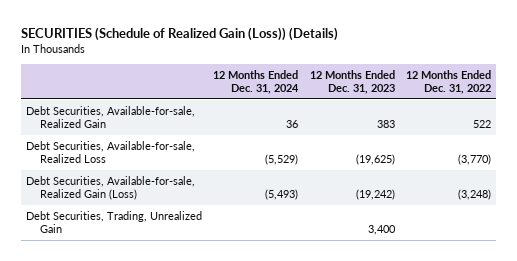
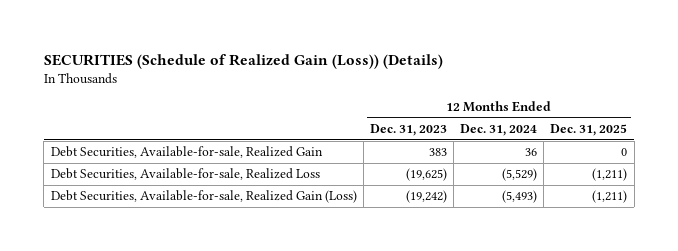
[405,69,491,95] 12 Months Ended Dec. 31, 2022 -> none
none -> [550,124,628,137] Dec. 31, 2025
[26,210,203,234] Debt Securities, Trading, Unrealized Gain -> none

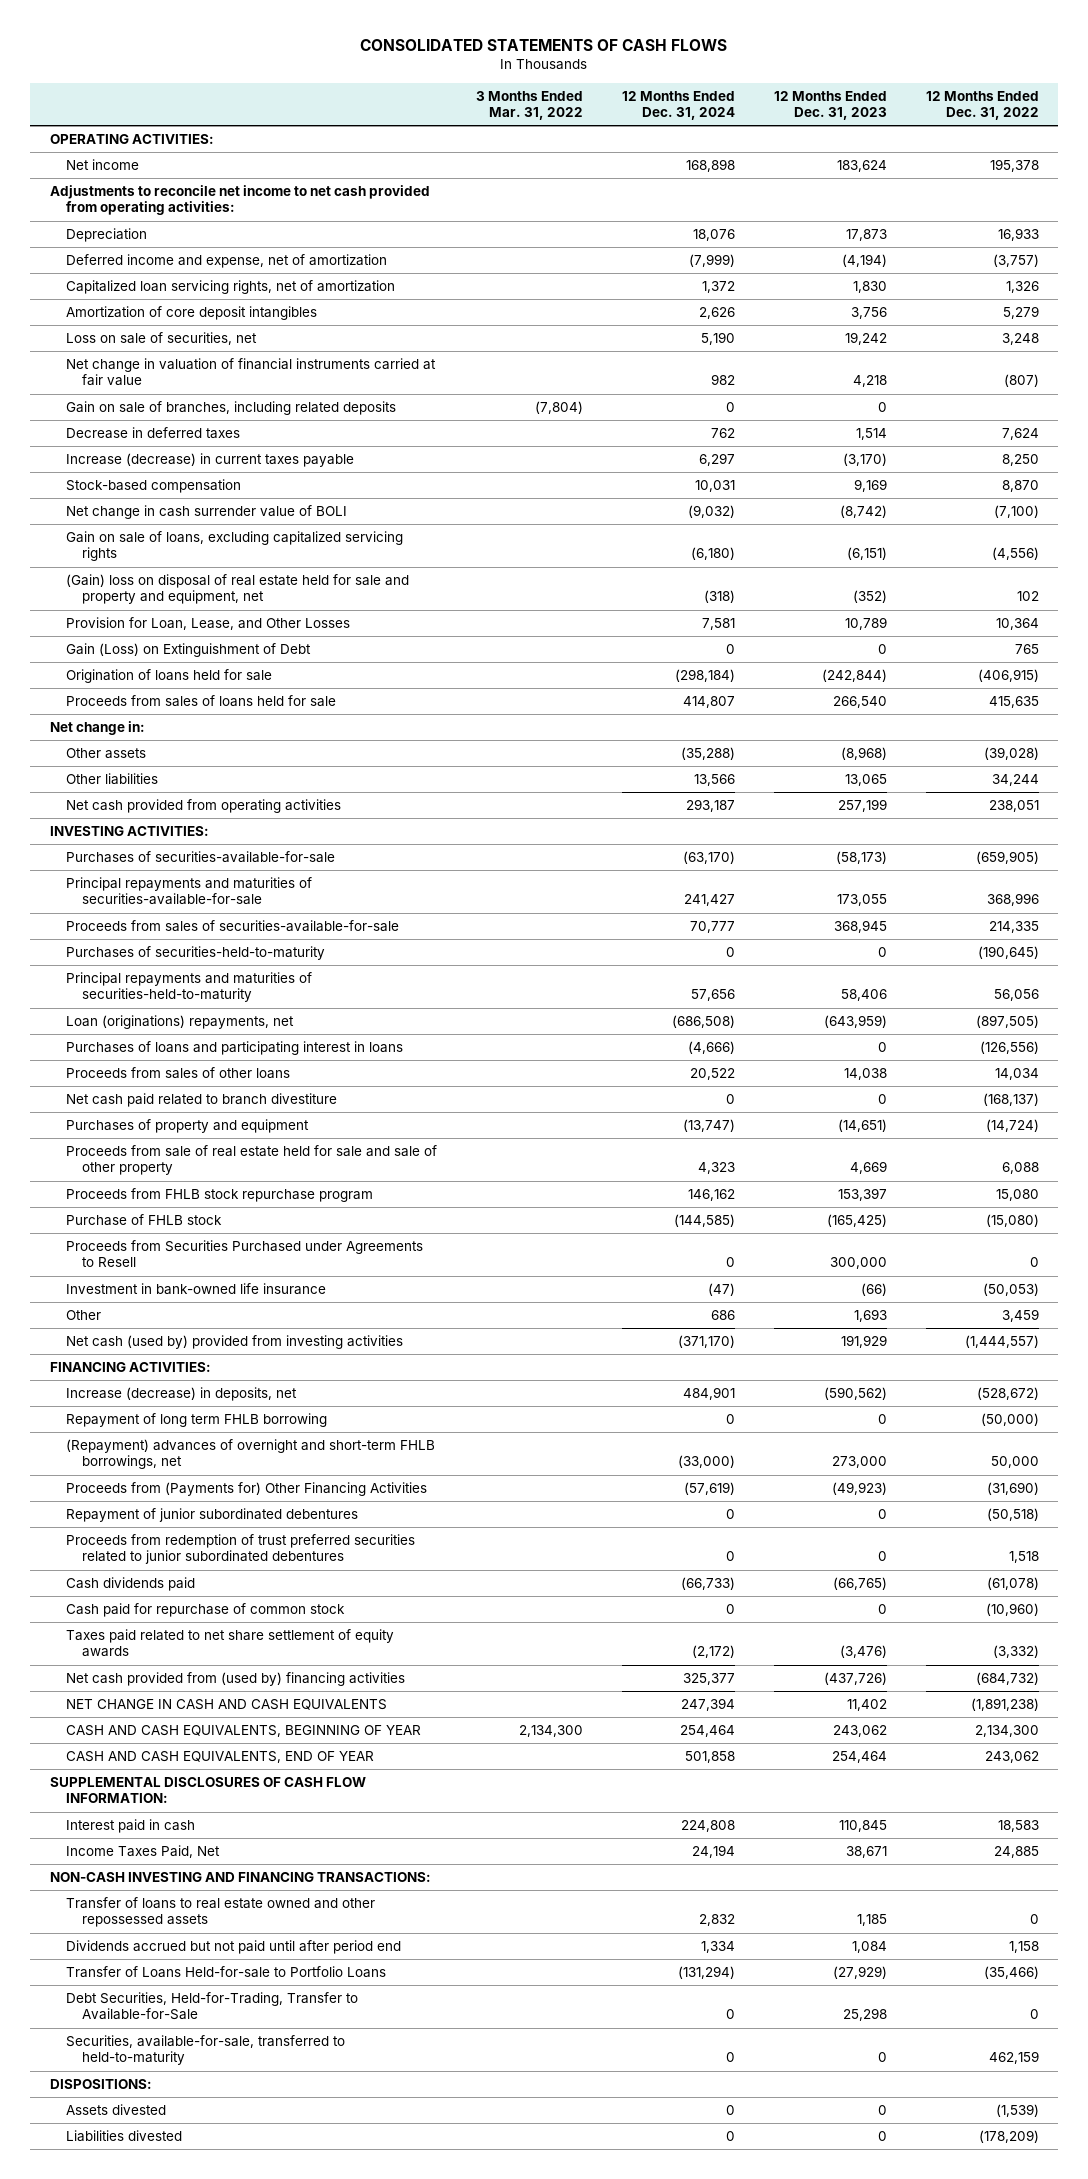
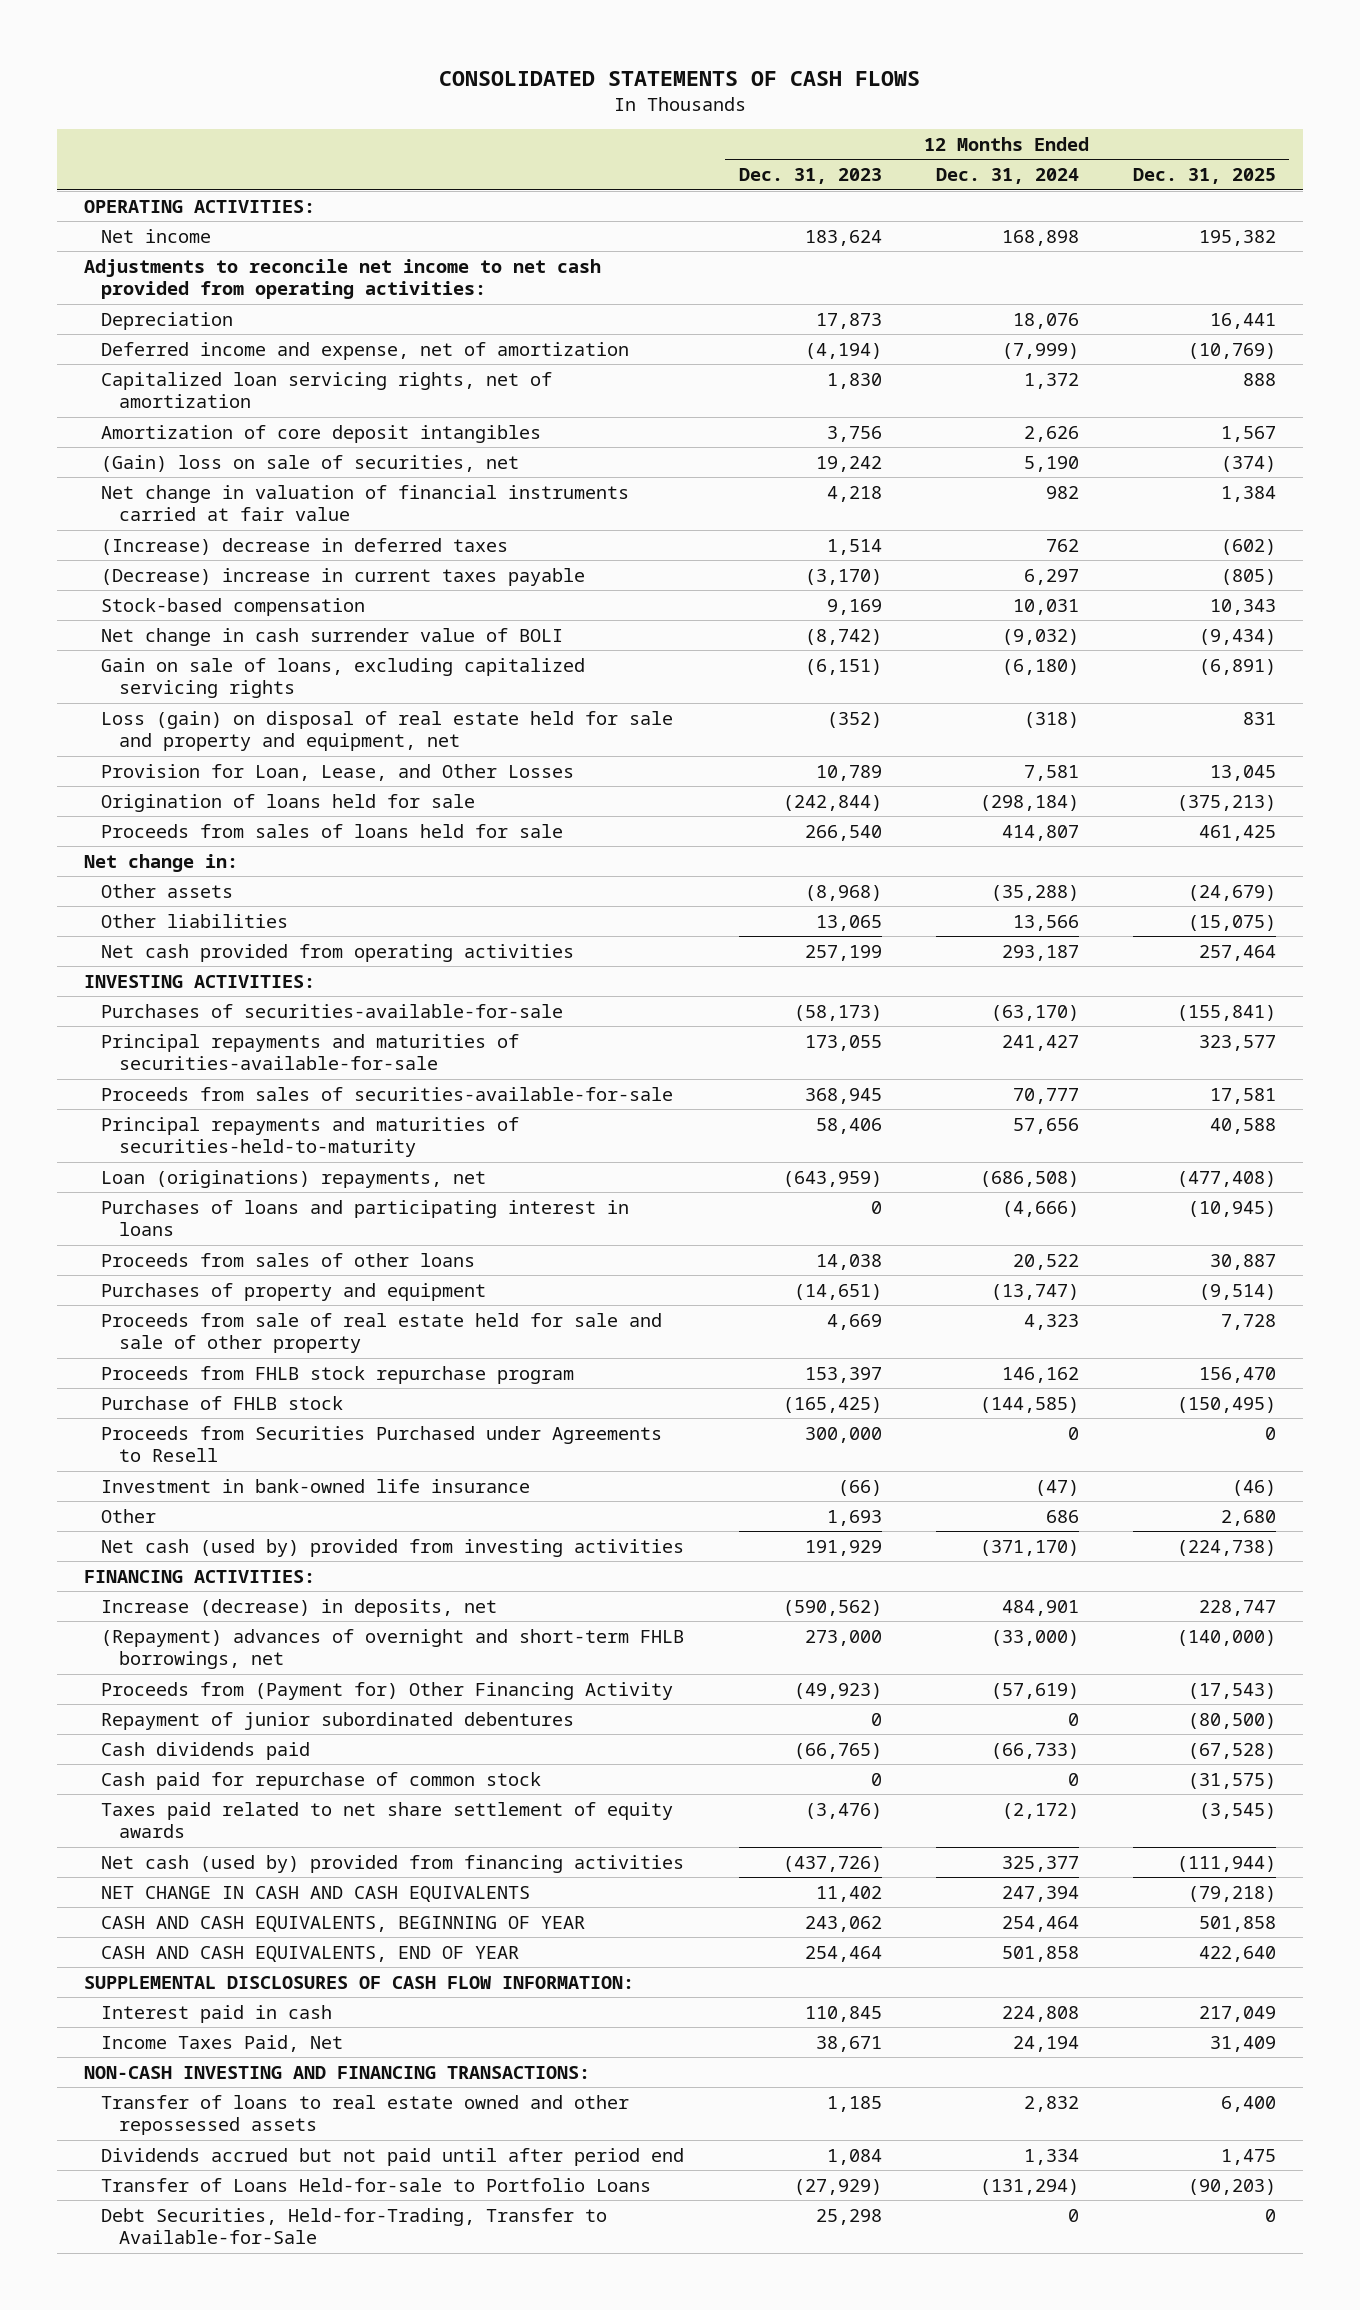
[475,91,583,121] 3 Months Ended Mar. 31, 2022 -> none
[925,91,1039,121] 12 Months Ended Dec. 31, 2022 -> none
none -> [1132,168,1276,185] Dec. 31, 2025
[65,332,257,346] Loss on sale of securities, net -> [101,454,520,472] (Gain) loss on sale of securities, net
[65,401,396,416] Gain on sale of branches, including related deposits -> none
[65,427,240,440] Decrease in deferred taxes -> [101,537,509,555] (Increase) decrease in deferred taxes
[65,453,354,468] Increase (decrease) in current taxes payable -> [101,567,586,586] (Decrease) increase in current taxes payable
[65,574,409,605] (Gain) loss on disposal of real estate held for sale and property and equipment, net -> [101,710,674,752] Loss (gain) on disposal of real estate held for sale and property and equipment, net
[65,643,311,658] Gain (Loss) on Extinguishment of Debt -> none
[65,946,325,961] Purchases of securities-held-to-maturity -> none
[65,1093,337,1108] Net cash paid related to branch divestiture -> none
[65,1413,327,1428] Repayment of long term FHLB borrowing -> none
[65,1482,427,1497] Proceeds from (Payments for) Other Financing Activities -> [101,1681,674,1700] Proceeds from (Payment for) Other Financing Activity
[65,1534,415,1565] Proceeds from redemption of trust preferred securities related to junior subordinated debentures -> none
[65,1672,405,1687] Net cash provided from (used by) financing activities -> [101,1854,685,1873] Net cash (used by) provided from financing activities
[65,2035,345,2066] Securities, available-for-sale, transferred to held-to-maturity -> none
[49,2079,152,2090] DISPOSITIONS: -> none
[65,2104,166,2116] Assets divested -> none
[65,2130,182,2143] Liabilities divested -> none

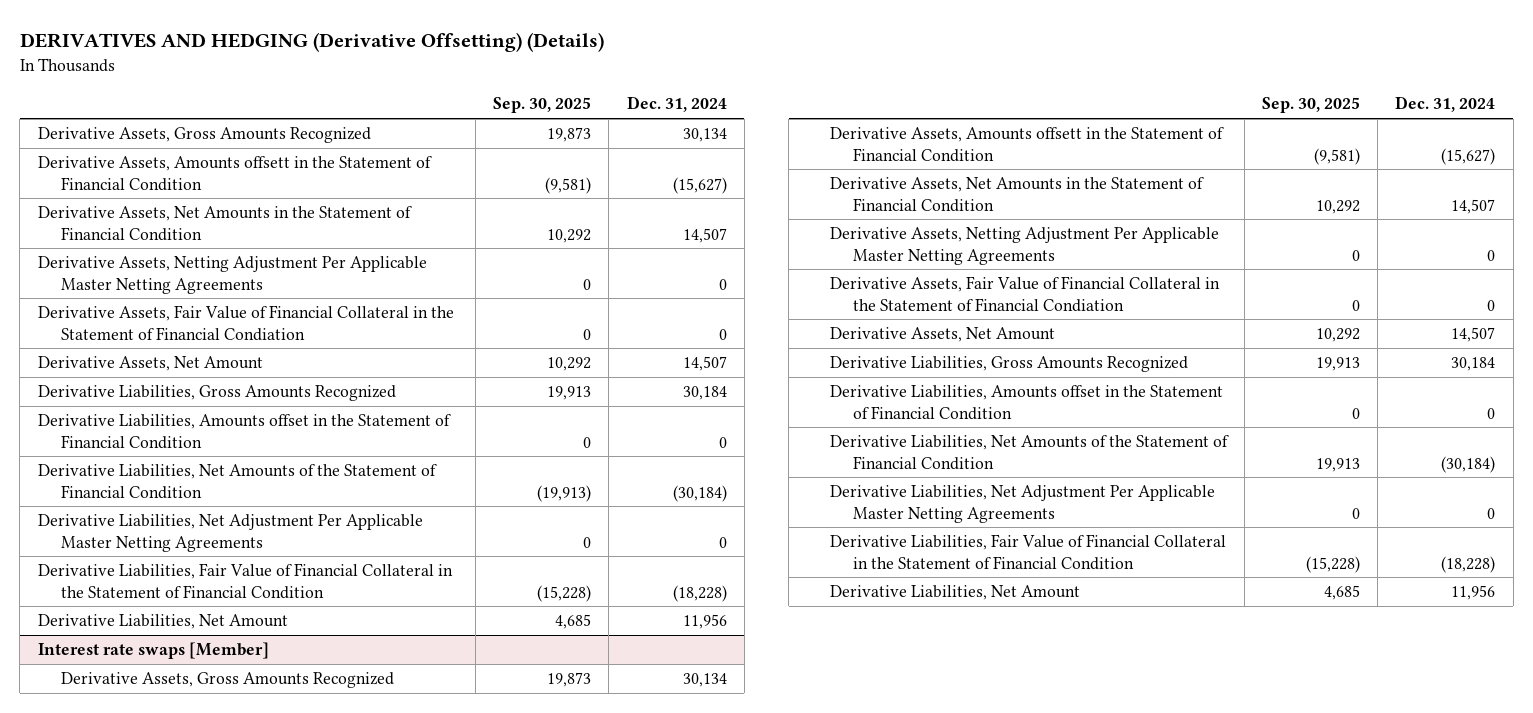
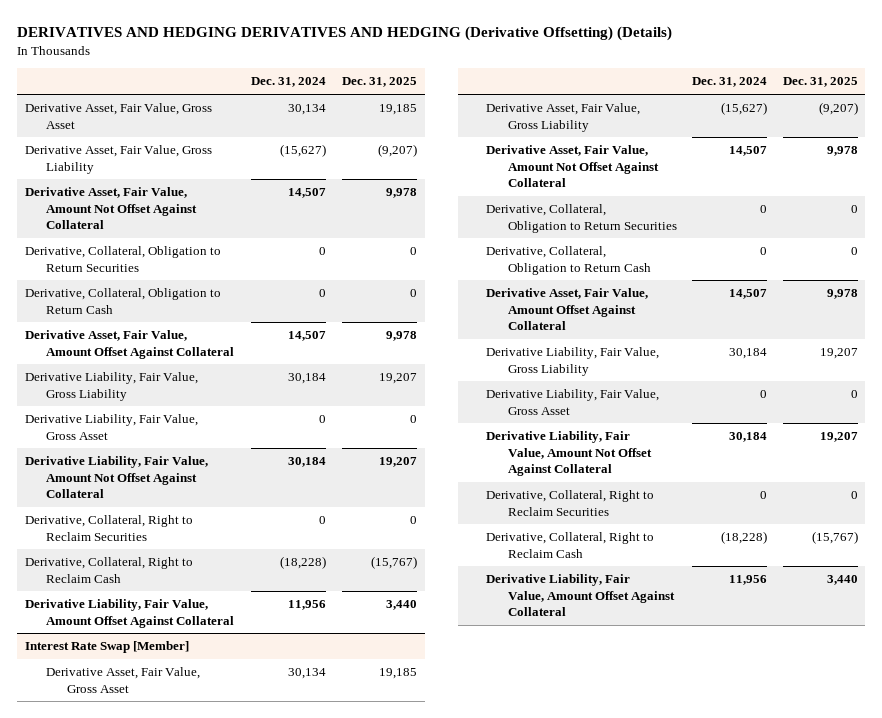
[19,32,604,53] DERIVATIVES AND HEDGING (Derivative Offsetting) (Details) -> [16,26,672,42] DERIVATIVES AND HEDGING DERIVATIVES AND HEDGING (Derivative Offsetting) (Details)
[493,97,592,114] Sep. 30, 2025 -> none
none -> [341,77,417,88] Dec. 31, 2025
[37,464,437,499] Derivative Liabilities, Net Amounts of the Statement of Financial Condition -> none
[829,435,1229,470] Derivative Liabilities, Net Amounts of the Statement of Financial Condition -> none
[37,127,371,144] Derivative Assets, Gross Amounts Recognized -> [24,103,212,129] Derivative Asset, Fair Value, Gross Asset
[37,156,432,191] Derivative Assets, Amounts offsett in the Statement of Financial Condition -> [24,145,212,174] Derivative Asset, Fair Value, Gross Liability
[37,206,412,241] Derivative Assets, Net Amounts in the Statement of Financial Condition -> [24,187,197,230] Derivative Asset, Fair Value, Amount Not Offset Against Collateral
[37,256,427,294] Derivative Assets, Netting Adjustment Per Applicable Master Netting Agreements -> [24,246,221,272] Derivative, Collateral, Obligation to Return Securities
[37,305,454,341] Derivative Assets, Fair Value of Financial Collateral in the Statement of Financial Condiation -> [24,288,221,314] Derivative, Collateral, Obligation to Return Cash
[37,356,263,372] Derivative Assets, Net Amount -> [24,330,234,359] Derivative Asset, Fair Value, Amount Offset Against Collateral
[37,385,396,402] Derivative Liabilities, Gross Amounts Recognized -> [24,372,198,401] Derivative Liability, Fair Value, Gross Liability
[37,414,451,449] Derivative Liabilities, Amounts offset in the Statement of Financial Condition -> [24,414,198,440] Derivative Liability, Fair Value, Gross Asset
none -> [24,456,208,499] Derivative Liability, Fair Value, Amount Not Offset Against Collateral
[37,514,423,552] Derivative Liabilities, Net Adjustment Per Applicable Master Netting Agreements -> [24,515,193,541] Derivative, Collateral, Right to Reclaim Securities
[37,563,453,599] Derivative Liabilities, Fair Value of Financial Collateral in the Statement of Financial Condition -> [24,557,193,583] Derivative, Collateral, Right to Reclaim Cash
[37,614,288,630] Derivative Liabilities, Net Amount -> [24,599,234,628] Derivative Liability, Fair Value, Amount Offset Against Collateral
[37,642,269,660] Interest rate swaps [Member] -> [24,641,189,654] Interest Rate Swap [Member]
[60,672,394,689] Derivative Assets, Gross Amounts Recognized -> [45,667,200,693] Derivative Asset, Fair Value, Gross Asset
[829,127,1224,162] Derivative Assets, Amounts offsett in the Statement of Financial Condition -> [486,103,641,132] Derivative Asset, Fair Value, Gross Liability
[829,177,1204,212] Derivative Assets, Net Amounts in the Statement of Financial Condition -> [486,145,659,188] Derivative Asset, Fair Value, Amount Not Offset Against Collateral
[829,227,1219,265] Derivative Assets, Netting Adjustment Per Applicable Master Netting Agreements -> [486,204,677,233] Derivative, Collateral, Obligation to Return Securities
[829,276,1220,312] Derivative Assets, Fair Value of Financial Collateral in the Statement of Financial Condiation -> [486,246,651,275] Derivative, Collateral, Obligation to Return Cash
[829,327,1055,343] Derivative Assets, Net Amount -> [486,288,649,331] Derivative Asset, Fair Value, Amount Offset Against Collateral
[829,356,1188,373] Derivative Liabilities, Gross Amounts Recognized -> [486,347,660,376] Derivative Liability, Fair Value, Gross Liability
[829,385,1223,420] Derivative Liabilities, Amounts offset in the Statement of Financial Condition -> [486,389,660,415] Derivative Liability, Fair Value, Gross Asset
none -> [486,431,652,477] Derivative Liability, Fair Value, Amount Not Offset Against Collateral
[829,485,1215,523] Derivative Liabilities, Net Adjustment Per Applicable Master Netting Agreements -> [486,490,655,516] Derivative, Collateral, Right to Reclaim Securities
[829,534,1226,570] Derivative Liabilities, Fair Value of Financial Collateral in the Statement of Financial Condition -> [486,532,655,558] Derivative, Collateral, Right to Reclaim Cash
[829,585,1080,601] Derivative Liabilities, Net Amount -> [486,574,675,617] Derivative Liability, Fair Value, Amount Offset Against Collateral

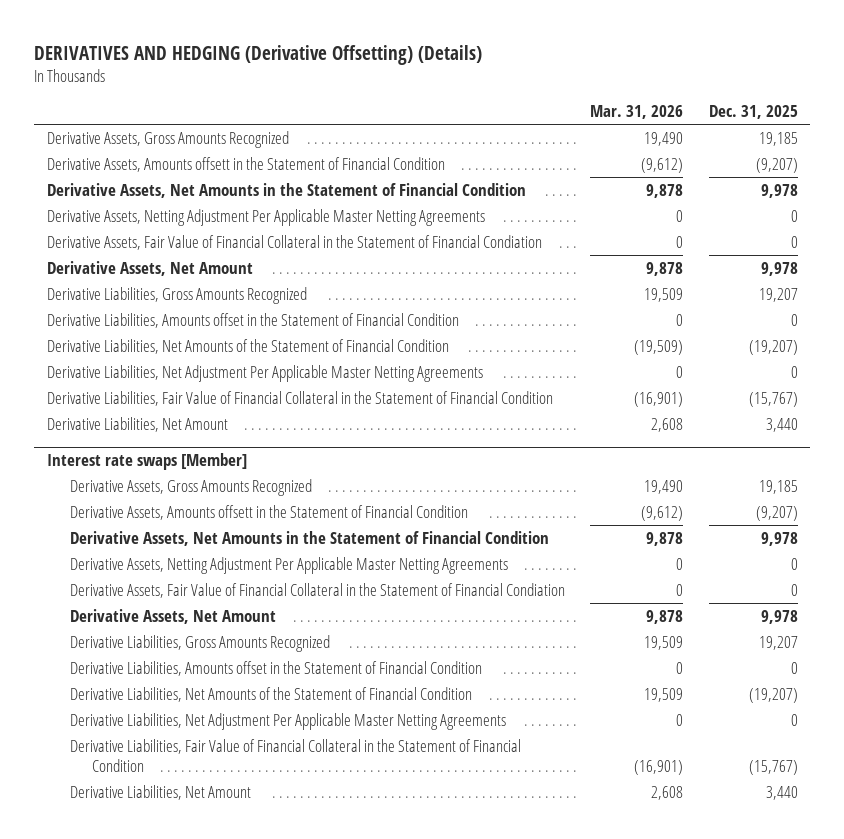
[16,26,672,42] DERIVATIVES AND HEDGING DERIVATIVES AND HEDGING (Derivative Offsetting) (Details) -> [33,44,482,65] DERIVATIVES AND HEDGING (Derivative Offsetting) (Details)
[251,77,327,88] Dec. 31, 2024 -> none
none -> [590,105,684,120] Mar. 31, 2026
[24,456,208,499] Derivative Liability, Fair Value, Amount Not Offset Against Collateral -> none
[486,431,652,477] Derivative Liability, Fair Value, Amount Not Offset Against Collateral -> none
[24,103,212,129] Derivative Asset, Fair Value, Gross Asset -> [46,130,289,148] Derivative Assets, Gross Amounts Recognized
[24,145,212,174] Derivative Asset, Fair Value, Gross Liability -> [46,156,445,172] Derivative Assets, Amounts offsett in the Statement of Financial Condition
[24,187,197,230] Derivative Asset, Fair Value, Amount Not Offset Against Collateral -> [46,182,526,198] Derivative Assets, Net Amounts in the Statement of Financial Condition
[24,246,221,272] Derivative, Collateral, Obligation to Return Securities -> [46,208,485,226] Derivative Assets, Netting Adjustment Per Applicable Master Netting Agreements
[24,288,221,314] Derivative, Collateral, Obligation to Return Cash -> [46,234,542,250] Derivative Assets, Fair Value of Financial Collateral in the Statement of Financial Condiation
[24,330,234,359] Derivative Asset, Fair Value, Amount Offset Against Collateral -> [46,260,253,276] Derivative Assets, Net Amount
[24,372,198,401] Derivative Liability, Fair Value, Gross Liability -> [46,286,307,304] Derivative Liabilities, Gross Amounts Recognized
[24,414,198,440] Derivative Liability, Fair Value, Gross Asset -> [46,312,459,328] Derivative Liabilities, Amounts offset in the Statement of Financial Condition
none -> [46,338,449,354] Derivative Liabilities, Net Amounts of the Statement of Financial Condition
[24,515,193,541] Derivative, Collateral, Right to Reclaim Securities -> [46,364,483,382] Derivative Liabilities, Net Adjustment Per Applicable Master Netting Agreements
[24,557,193,583] Derivative, Collateral, Right to Reclaim Cash -> [46,390,553,406] Derivative Liabilities, Fair Value of Financial Collateral in the Statement of Financial Condition
[24,599,234,628] Derivative Liability, Fair Value, Amount Offset Against Collateral -> [46,416,228,432] Derivative Liabilities, Net Amount
[24,641,189,654] Interest Rate Swap [Member] -> [46,453,247,471] Interest rate swaps [Member]
[45,667,200,693] Derivative Asset, Fair Value, Gross Asset -> [69,478,312,496] Derivative Assets, Gross Amounts Recognized
[486,103,641,132] Derivative Asset, Fair Value, Gross Liability -> [69,504,468,520] Derivative Assets, Amounts offsett in the Statement of Financial Condition
[486,145,659,188] Derivative Asset, Fair Value, Amount Not Offset Against Collateral -> [69,530,549,546] Derivative Assets, Net Amounts in the Statement of Financial Condition
[486,204,677,233] Derivative, Collateral, Obligation to Return Securities -> [69,556,508,574] Derivative Assets, Netting Adjustment Per Applicable Master Netting Agreements
[486,246,651,275] Derivative, Collateral, Obligation to Return Cash -> [69,582,565,598] Derivative Assets, Fair Value of Financial Collateral in the Statement of Financial Condiation
[486,288,649,331] Derivative Asset, Fair Value, Amount Offset Against Collateral -> [69,608,276,624] Derivative Assets, Net Amount
[486,347,660,376] Derivative Liability, Fair Value, Gross Liability -> [69,634,330,652] Derivative Liabilities, Gross Amounts Recognized
[486,389,660,415] Derivative Liability, Fair Value, Gross Asset -> [69,660,482,676] Derivative Liabilities, Amounts offset in the Statement of Financial Condition
none -> [69,686,472,702] Derivative Liabilities, Net Amounts of the Statement of Financial Condition
[486,490,655,516] Derivative, Collateral, Right to Reclaim Securities -> [69,712,506,730] Derivative Liabilities, Net Adjustment Per Applicable Master Netting Agreements
[486,532,655,558] Derivative, Collateral, Right to Reclaim Cash -> [69,738,521,773] Derivative Liabilities, Fair Value of Financial Collateral in the Statement of Financial Condition
[486,574,675,617] Derivative Liability, Fair Value, Amount Offset Against Collateral -> [69,784,251,800] Derivative Liabilities, Net Amount

